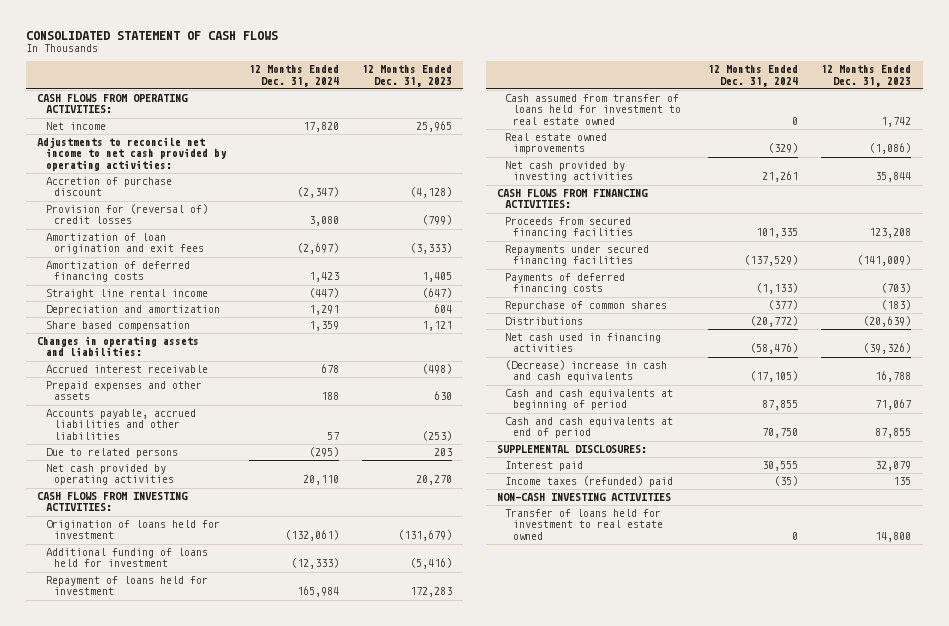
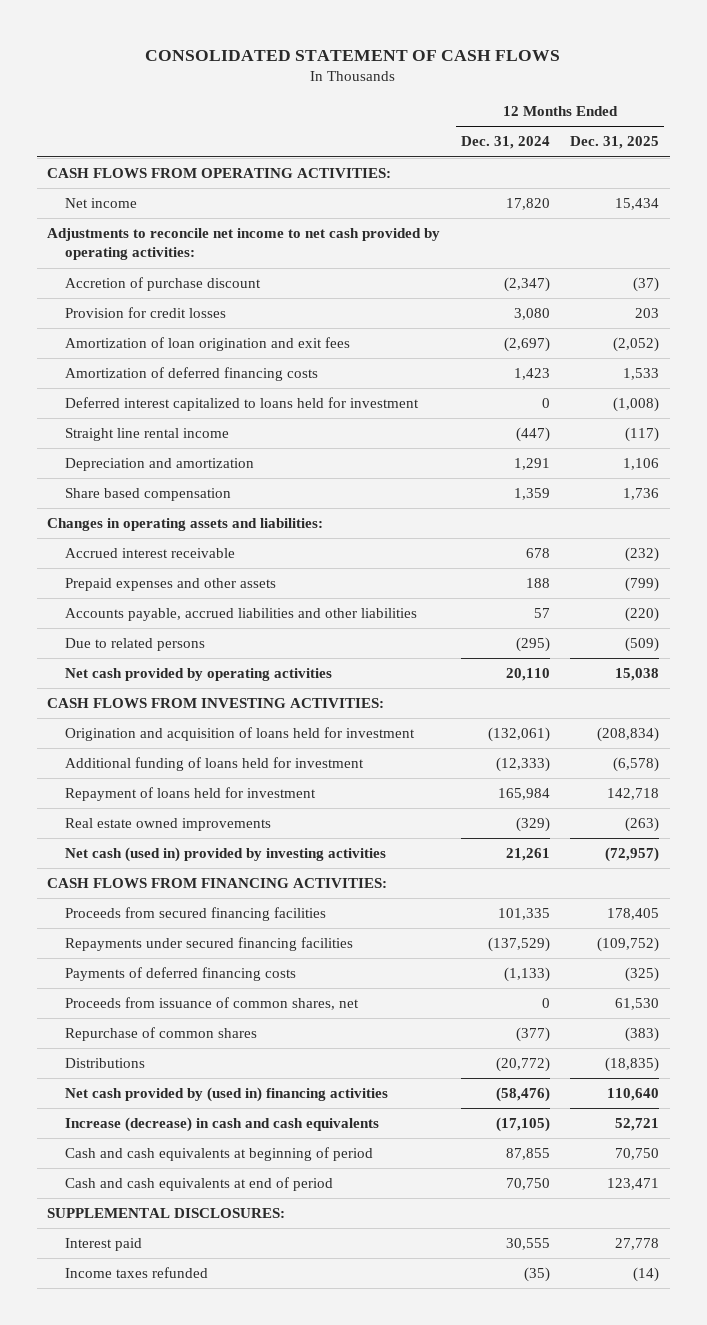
[361,65,452,87] 12 Months Ended Dec. 31, 2023 -> none
none -> [570,136,660,150] Dec. 31, 2025
[45,204,208,225] Provision for (reversal of) credit losses -> [64,307,226,319] Provision for credit losses
none -> [64,397,419,412] Deferred interest capitalized to loans held for investment
[45,520,220,540] Origination of loans held for investment -> [64,727,415,742] Origination and acquisition of loans held for investment
[505,94,682,125] Cash assumed from transfer of loans held for investment to real estate owned -> none
[505,161,634,183] Net cash provided by investing activities -> [64,847,386,863] Net cash (used in) provided by investing activities
none -> [64,997,359,1011] Proceeds from issuance of common shares, net
[505,333,662,353] Net cash used in financing activities -> [64,1087,388,1103] Net cash provided by (used in) financing activities
[505,360,668,383] (Decrease) increase in cash and cash equivalents -> [64,1117,379,1133] Increase (decrease) in cash and cash equivalents
[497,493,672,502] NON-CASH INVESTING ACTIVITIES -> none
[505,509,664,540] Transfer of loans held for investment to real estate owned -> none
[505,476,674,488] Income taxes (refunded) paid -> [64,1267,208,1279] Income taxes refunded

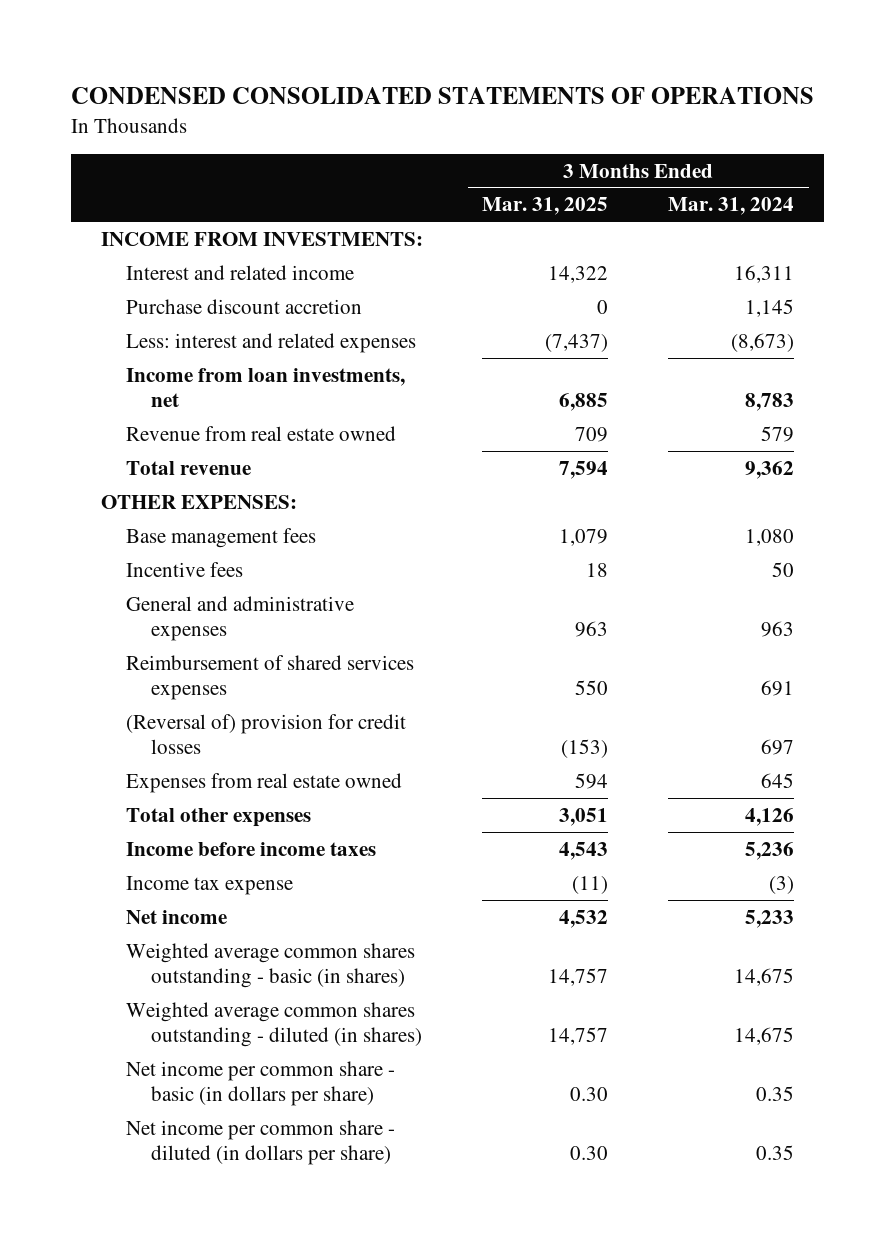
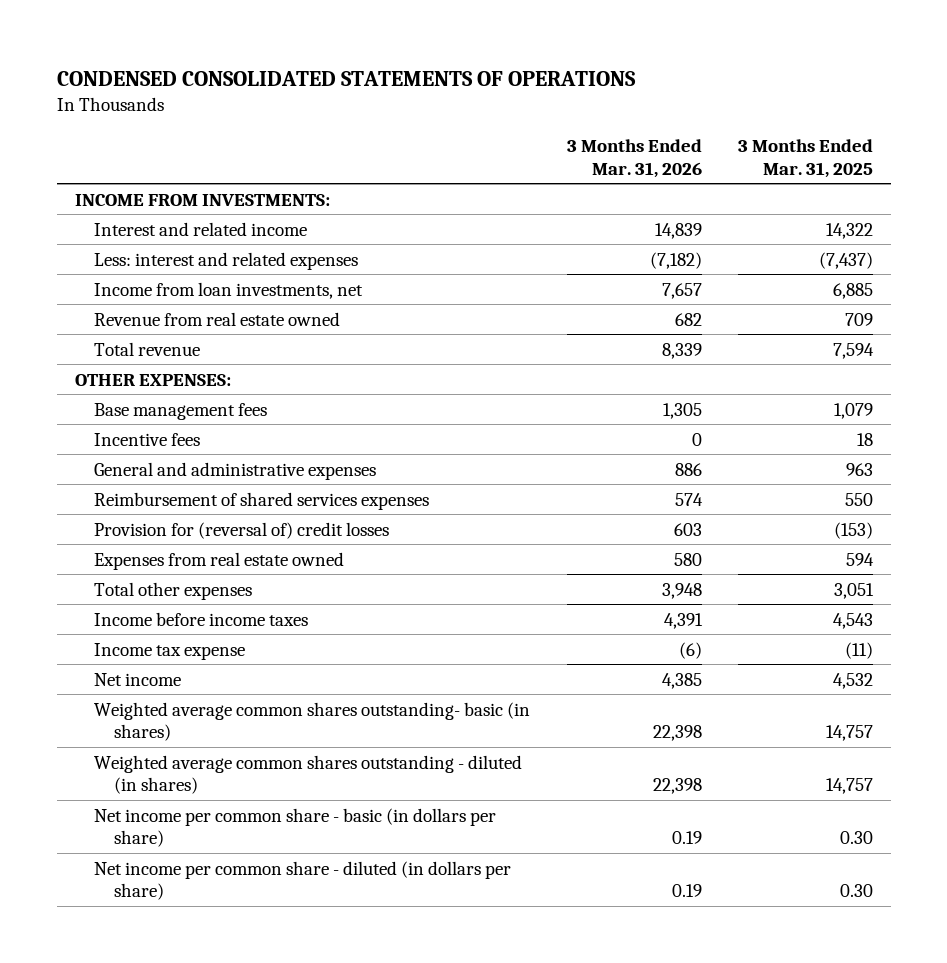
[668,197,795,216] Mar. 31, 2024 -> none
none -> [566,138,702,178] 3 Months Ended Mar. 31, 2026
[126,298,363,314] Purchase discount accretion -> none
[126,713,407,755] (Reversal of) provision for credit losses -> [94,521,390,539] Provision for (reversal of) credit losses
[126,942,416,989] Weighted average common shares outstanding - basic (in shares) -> [94,701,531,742] Weighted average common shares outstanding- basic (in shares)

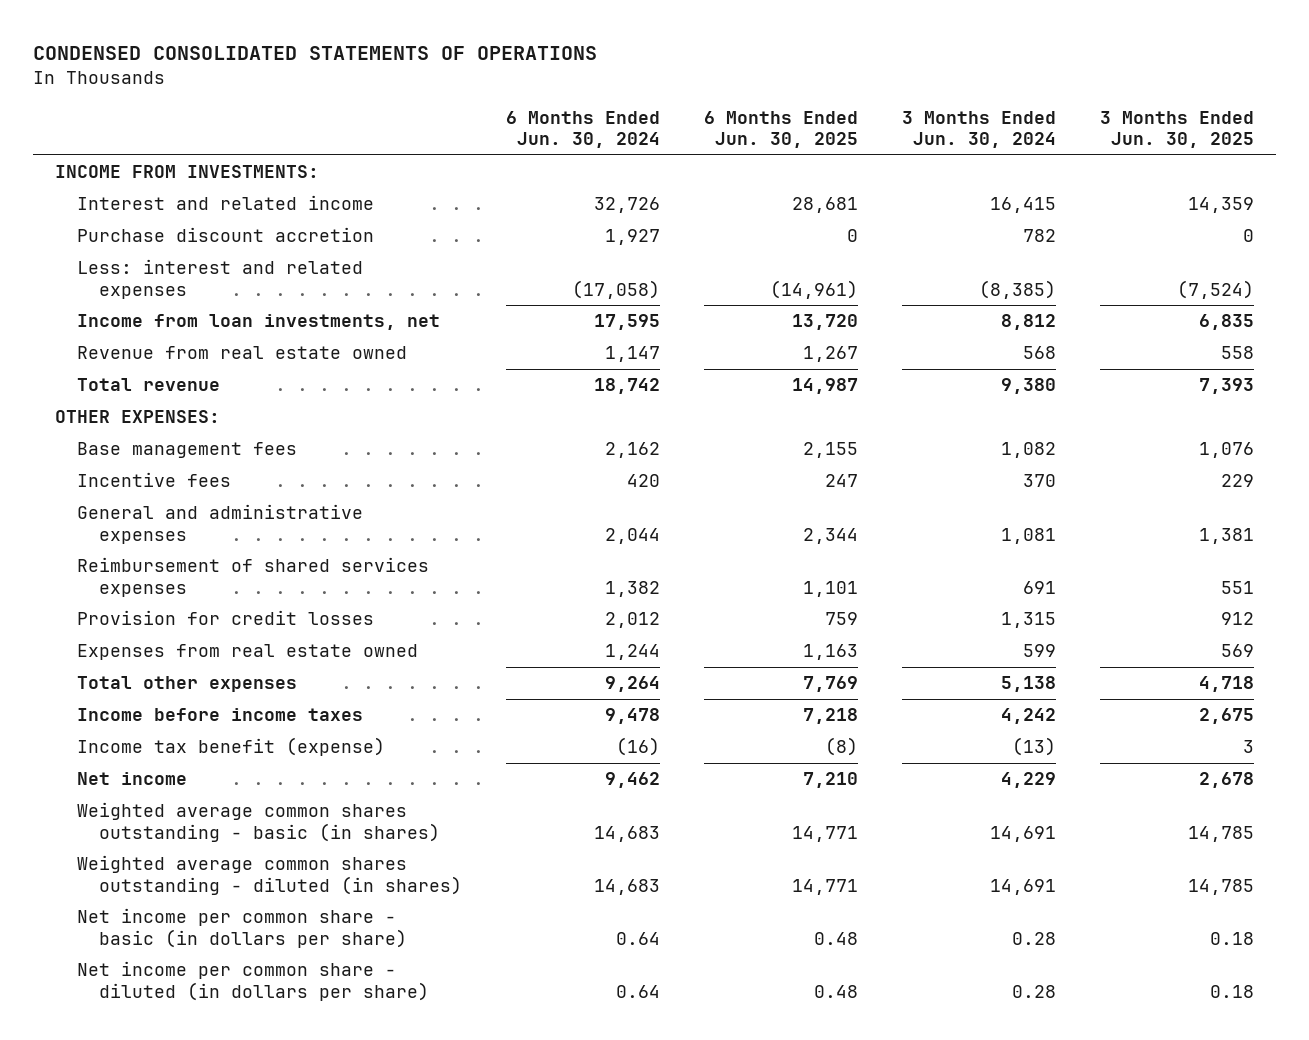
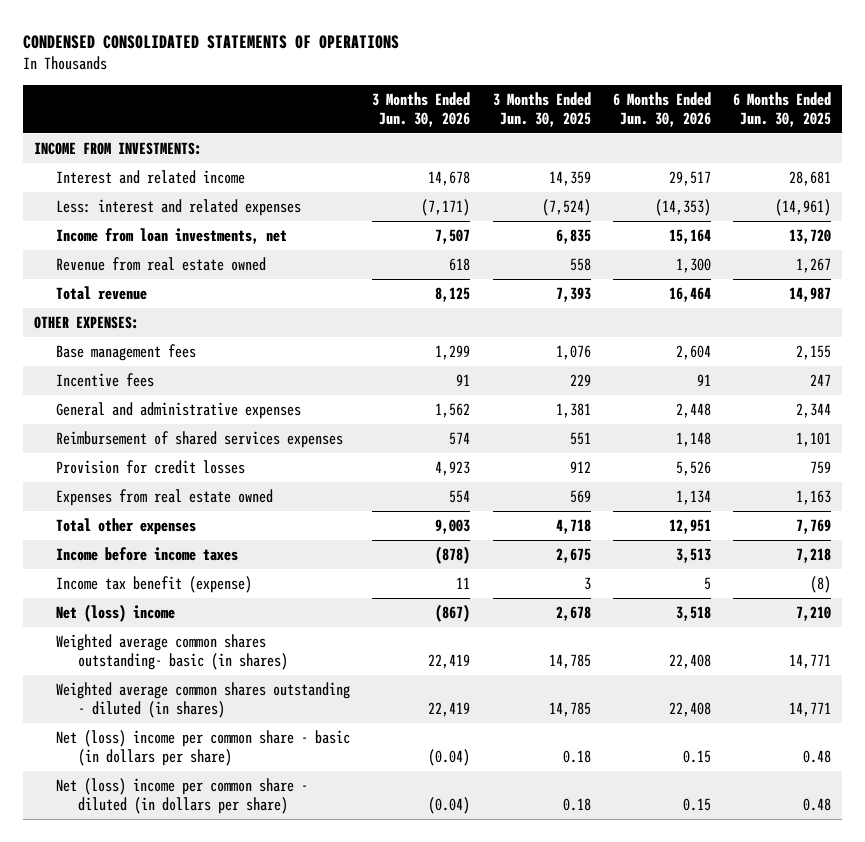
[505,110,660,149] 6 Months Ended Jun. 30, 2024 -> none
[901,110,1056,149] 3 Months Ended Jun. 30, 2024 -> none
none -> [372,91,471,127] 3 Months Ended Jun. 30, 2026
none -> [612,91,711,127] 6 Months Ended Jun. 30, 2026
[76,227,374,243] Purchase discount accretion -> none
[76,772,187,786] Net income -> [55,604,175,623] Net (loss) income
[76,802,440,843] Weighted average common shares outstanding - basic (in shares) -> [55,634,288,670] Weighted average common shares outstanding- basic (in shares)
[76,908,407,949] Net income per common share - basic (in dollars per share) -> [55,730,350,766] Net (loss) income per common share - basic (in dollars per share)
[76,961,429,1002] Net income per common share - diluted (in dollars per share) -> [55,778,308,814] Net (loss) income per common share - diluted (in dollars per share)

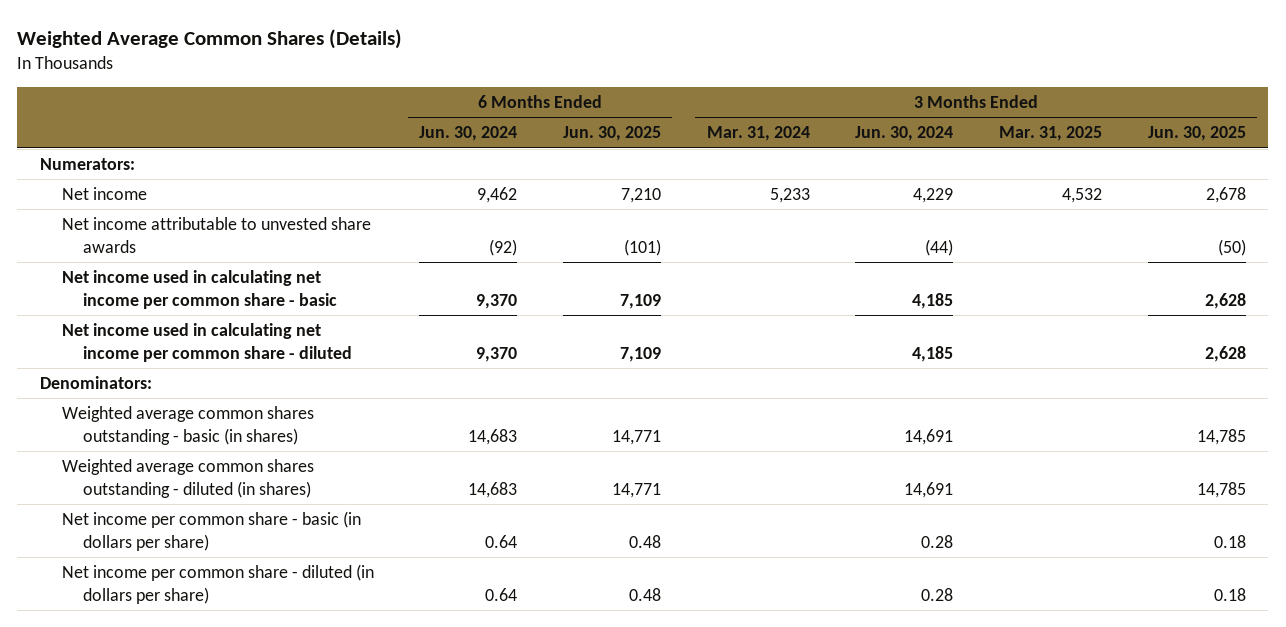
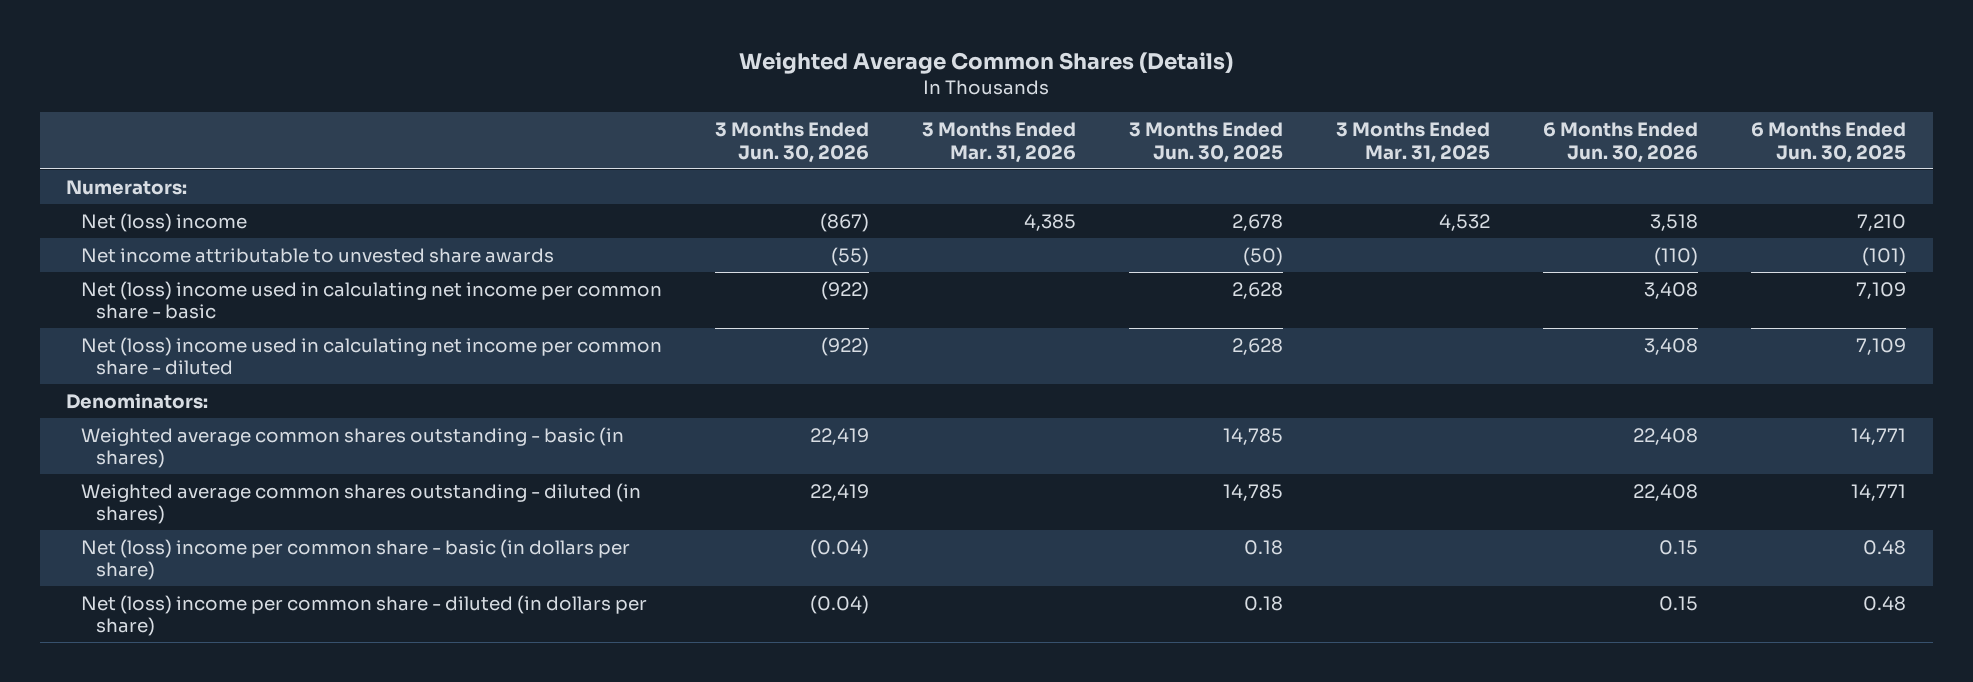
[419,126,518,142] Jun. 30, 2024 -> none
[706,126,810,142] Mar. 31, 2024 -> none
[855,126,954,142] Jun. 30, 2024 -> none
none -> [715,122,870,163] 3 Months Ended Jun. 30, 2026
none -> [922,122,1077,163] 3 Months Ended Mar. 31, 2026
none -> [1543,122,1699,163] 6 Months Ended Jun. 30, 2026
[61,186,147,200] Net income -> [81,212,248,232] Net (loss) income
[61,269,338,310] Net income used in calculating net income per common share - basic -> [81,280,663,320] Net (loss) income used in calculating net income per common share - basic
[61,322,353,363] Net income used in calculating net income per common share - diluted -> [81,336,663,376] Net (loss) income used in calculating net income per common share - diluted
[61,510,361,552] Net income per common share - basic (in dollars per share) -> [81,538,631,581] Net (loss) income per common share - basic (in dollars per share)
[61,563,374,605] Net income per common share - diluted (in dollars per share) -> [81,594,648,637] Net (loss) income per common share - diluted (in dollars per share)

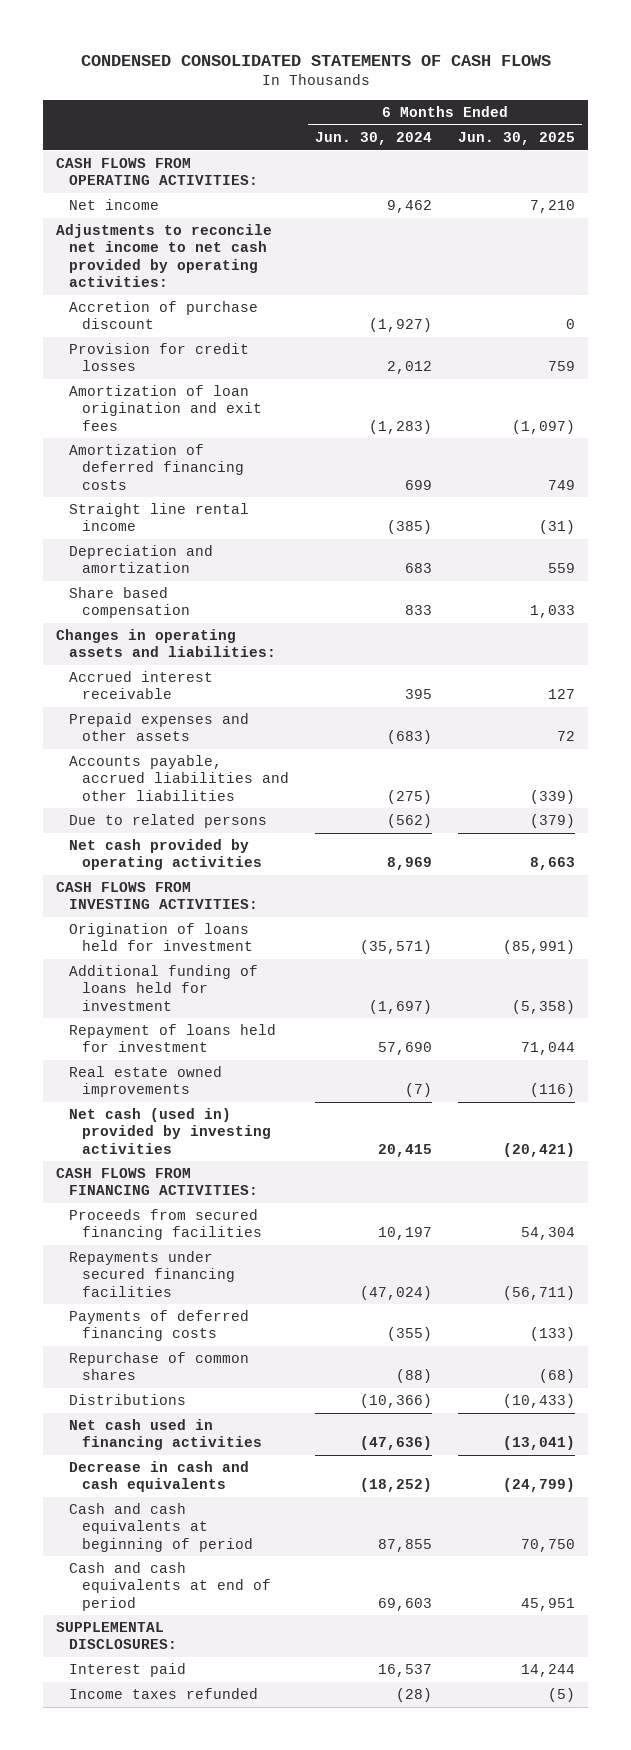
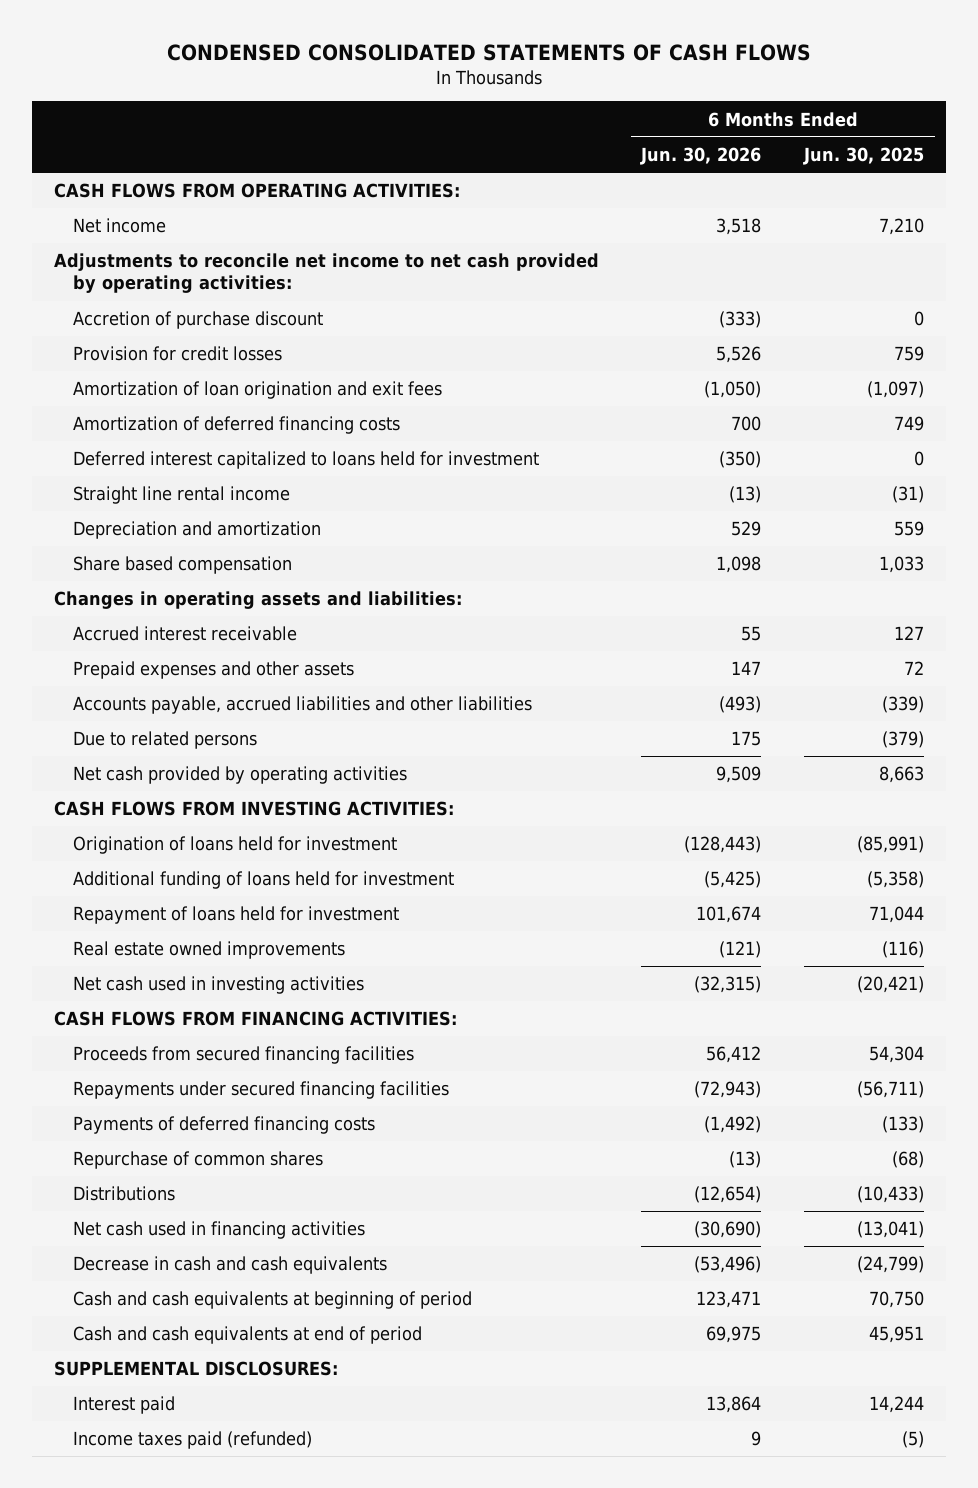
[315,131,433,145] Jun. 30, 2024 -> none
none -> [640,146,762,165] Jun. 30, 2026
none -> [73,451,540,470] Deferred interest capitalized to loans held for investment
[68,1108,271,1154] Net cash (used in) provided by investing activities -> [73,976,365,995] Net cash used in investing activities
[68,1688,258,1700] Income taxes refunded -> [73,1431,313,1450] Income taxes paid (refunded)

